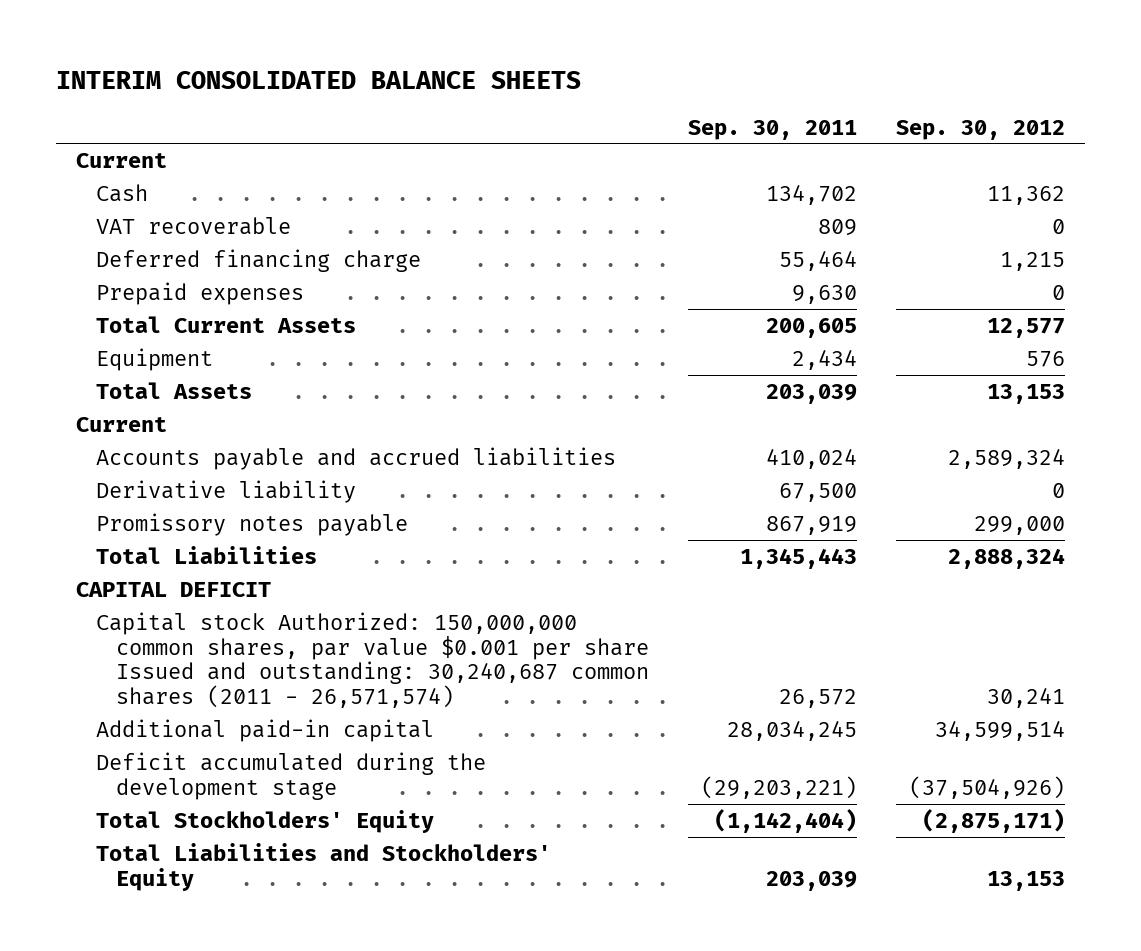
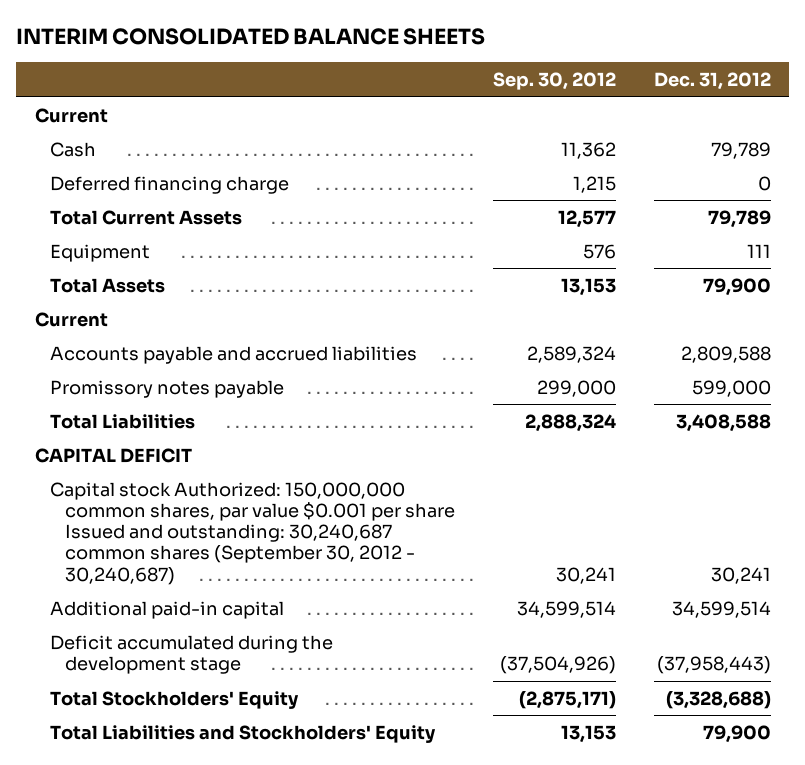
[688,119,858,140] Sep. 30, 2011 -> none
none -> [653,72,771,91] Dec. 31, 2012
[95,216,291,235] VAT recoverable -> none
[95,281,304,305] Prepaid expenses -> none
[95,479,356,503] Derivative liability -> none
[95,611,650,709] Capital stock Authorized: 150,000,000 common shares, par value $0.001 per share Issued and outstanding: 30,240,687 common shares (2011 - 26,571,574) -> [50,481,456,585] Capital stock Authorized: 150,000,000 common shares, par value $0.001 per share Issued and outstanding: 30,240,687 common shares (September 30, 2012 - 30,240,687)

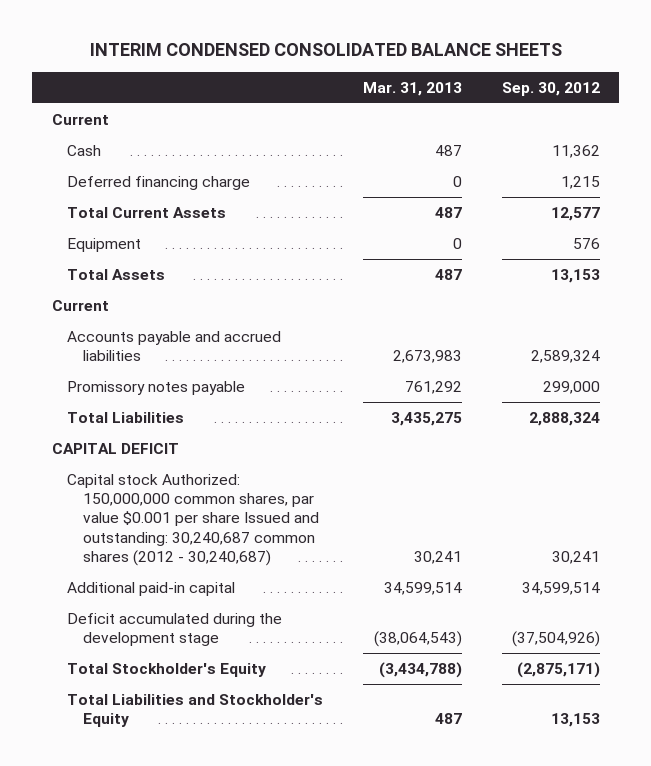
[15,28,485,46] INTERIM CONSOLIDATED BALANCE SHEETS -> [89,43,562,57] INTERIM CONDENSED CONSOLIDATED BALANCE SHEETS
[653,72,771,91] Dec. 31, 2012 -> none
none -> [362,81,462,96] Mar. 31, 2013
[50,481,456,585] Capital stock Authorized: 150,000,000 common shares, par value $0.001 per share Issued and outstanding: 30,240,687 common shares (September 30, 2012 - 30,240,687) -> [67,474,319,566] Capital stock Authorized: 150,000,000 common shares, par value $0.001 per share Issued and outstanding: 30,240,687 common shares (2012 - 30,240,687)
[50,690,300,709] Total Stockholders' Equity -> [67,663,267,678] Total Stockholder's Equity
[50,724,437,743] Total Liabilities and Stockholders' Equity -> [67,694,324,728] Total Liabilities and Stockholder's Equity

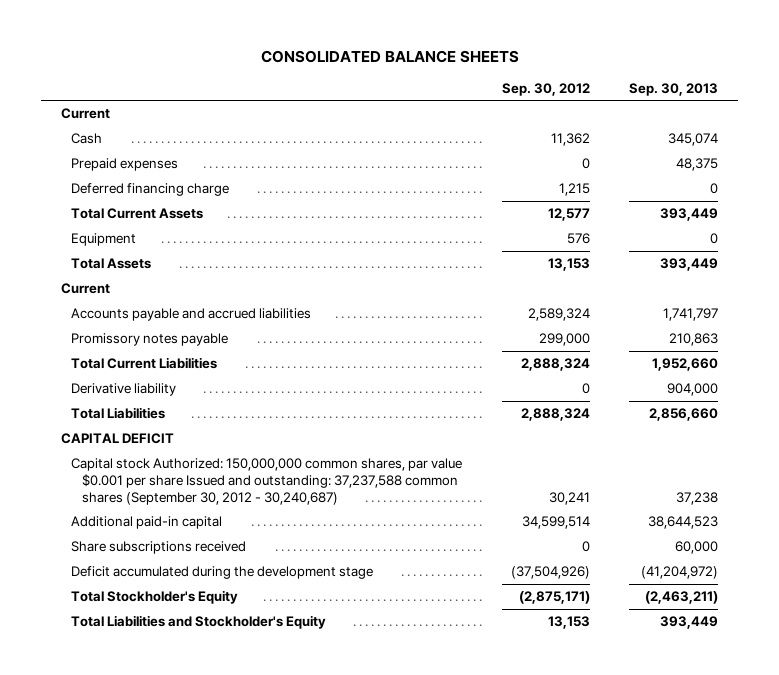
[89,43,562,57] INTERIM CONDENSED CONSOLIDATED BALANCE SHEETS -> [260,49,519,63] CONSOLIDATED BALANCE SHEETS
[362,81,462,96] Mar. 31, 2013 -> none
none -> [629,82,719,96] Sep. 30, 2013
none -> [71,158,179,172] Prepaid expenses
none -> [71,357,218,370] Total Current Liabilities
none -> [71,383,177,397] Derivative liability
[67,474,319,566] Capital stock Authorized: 150,000,000 common shares, par value $0.001 per share Issued and outstanding: 30,240,687 common shares (2012 - 30,240,687) -> [71,458,463,505] Capital stock Authorized: 150,000,000 common shares, par value $0.001 per share Issued and outstanding: 37,237,588 common shares (September 30, 2012 - 30,240,687)
none -> [71,541,247,555] Share subscriptions received

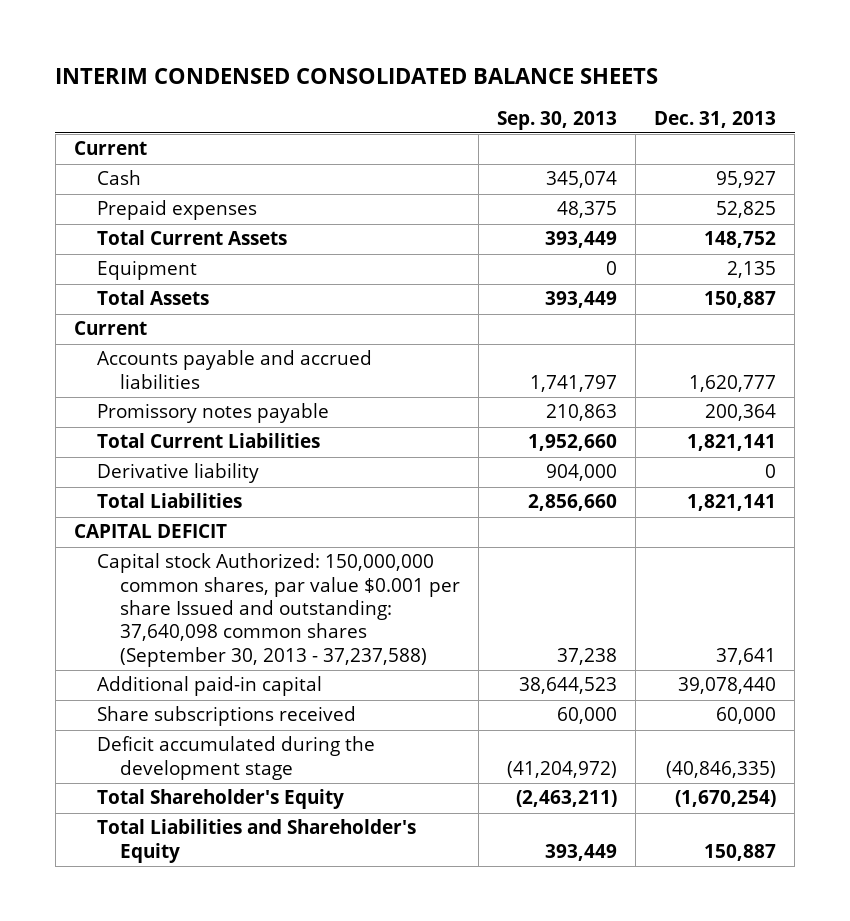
[260,49,519,63] CONSOLIDATED BALANCE SHEETS -> [55,68,659,85] INTERIM CONDENSED CONSOLIDATED BALANCE SHEETS
[501,82,590,96] Sep. 30, 2012 -> none
none -> [654,110,777,128] Dec. 31, 2013
[71,183,230,197] Deferred financing charge -> none
[71,458,463,505] Capital stock Authorized: 150,000,000 common shares, par value $0.001 per share Issued and outstanding: 37,237,588 common shares (September 30, 2012 - 30,240,687) -> [96,553,460,667] Capital stock Authorized: 150,000,000 common shares, par value $0.001 per share Issued and outstanding: 37,640,098 common shares (September 30, 2013 - 37,237,588)
[71,590,239,605] Total Stockholder's Equity -> [96,789,344,810] Total Shareholder's Equity
[71,615,327,630] Total Liabilities and Stockholder's Equity -> [96,819,416,863] Total Liabilities and Shareholder's Equity

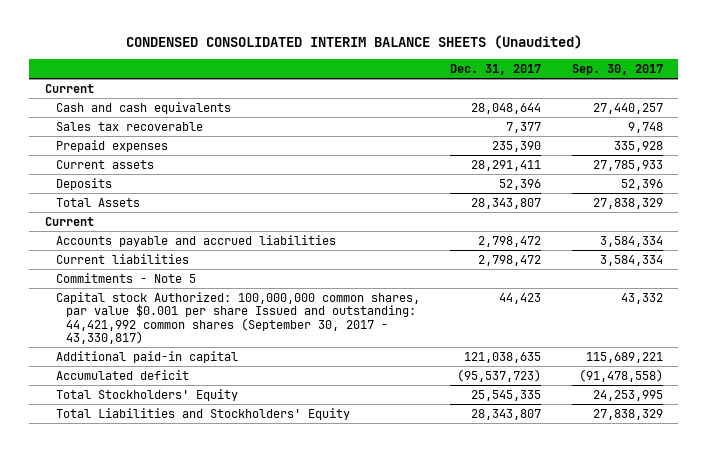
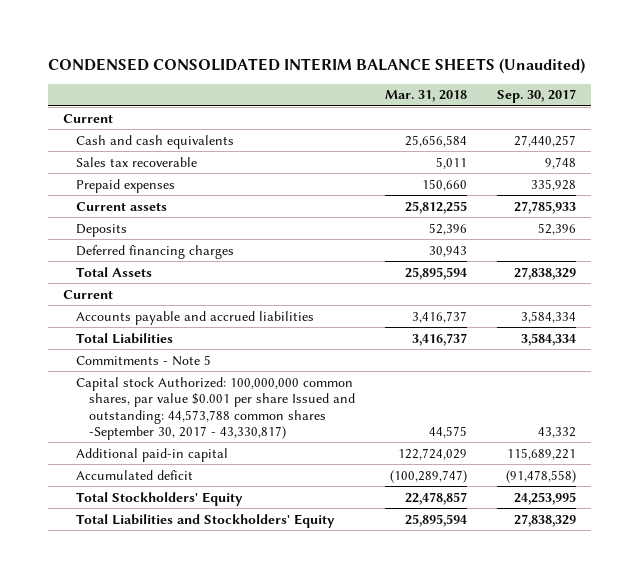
[450,63,542,75] Dec. 31, 2017 -> none
none -> [385,90,468,103] Mar. 31, 2018
none -> [76,244,235,259] Deferred financing charges
[55,253,189,264] Current liabilities -> [76,332,174,344] Total Liabilities
[55,291,420,344] Capital stock Authorized: 100,000,000 common shares, par value $0.001 per share Issued and outstanding: 44,421,992 common shares (September 30, 2017 - 43,330,817) -> [76,376,356,441] Capital stock Authorized: 100,000,000 common shares, par value $0.001 per share Issued and outstanding: 44,573,788 common shares -September 30, 2017 - 43,330,817)

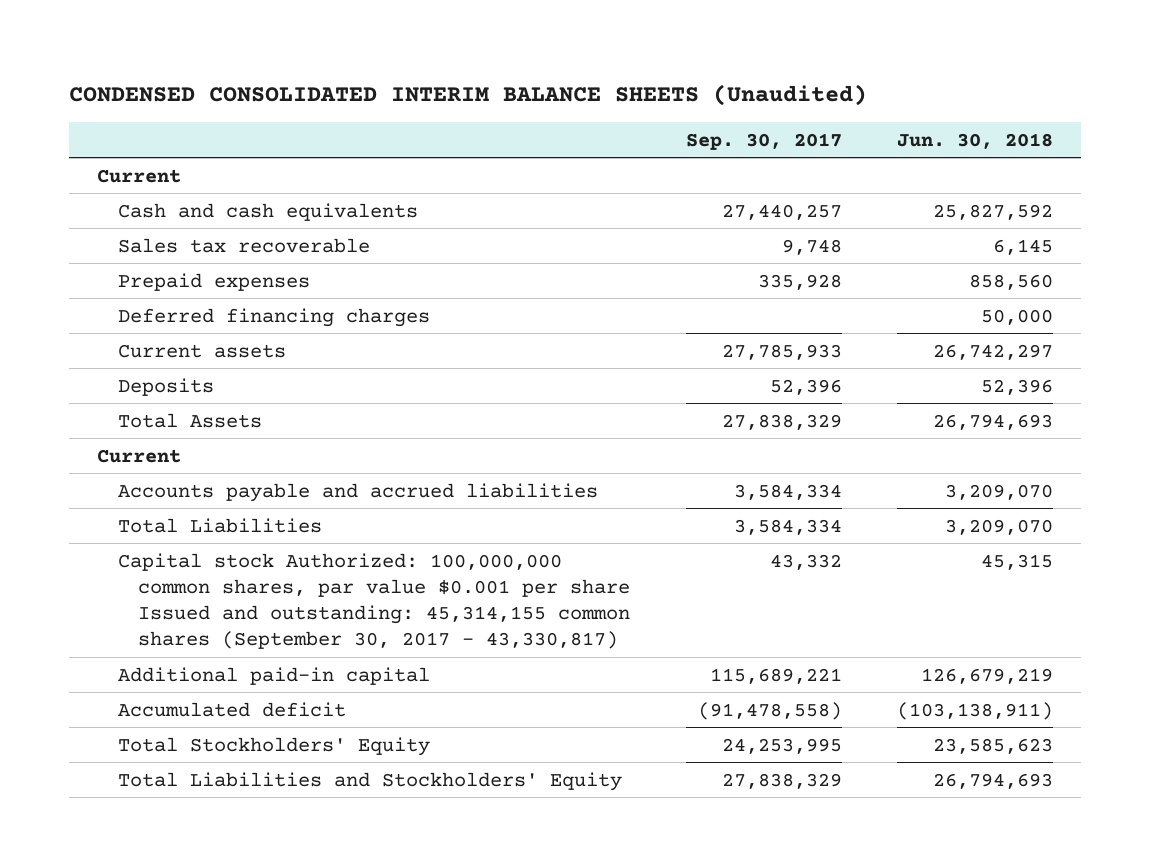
[385,90,468,103] Mar. 31, 2018 -> none
none -> [897,132,1054,149] Jun. 30, 2018
[76,244,235,259] Deferred financing charges -> [117,307,430,327] Deferred financing charges
[76,354,212,366] Commitments - Note 5 -> none
[76,376,356,441] Capital stock Authorized: 100,000,000 common shares, par value $0.001 per share Issued and outstanding: 44,573,788 common shares -September 30, 2017 - 43,330,817) -> [117,552,630,650] Capital stock Authorized: 100,000,000 common shares, par value $0.001 per share Issued and outstanding: 45,314,155 common shares (September 30, 2017 - 43,330,817)

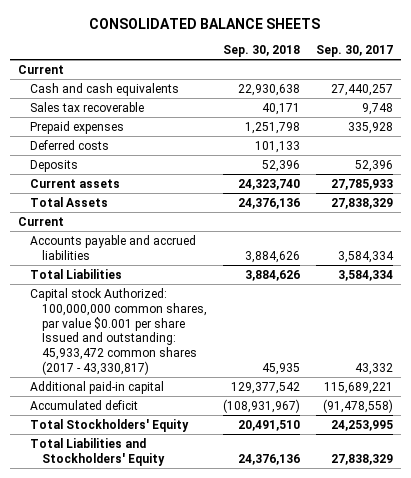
[69,84,868,107] CONDENSED CONSOLIDATED INTERIM BALANCE SHEETS (Unaudited) -> [89,17,321,29] CONSOLIDATED BALANCE SHEETS
[897,132,1054,149] Jun. 30, 2018 -> none
none -> [222,45,300,58] Sep. 30, 2018
[117,307,430,327] Deferred financing charges -> [29,139,109,150] Deferred costs
[117,343,286,358] Current assets -> [29,178,120,188] Current assets
[117,552,630,650] Capital stock Authorized: 100,000,000 common shares, par value $0.001 per share Issued and outstanding: 45,314,155 common shares (September 30, 2017 - 43,330,817) -> [29,287,207,376] Capital stock Authorized: 100,000,000 common shares, par value $0.001 per share Issued and outstanding: 45,933,472 common shares (2017 - 43,330,817)

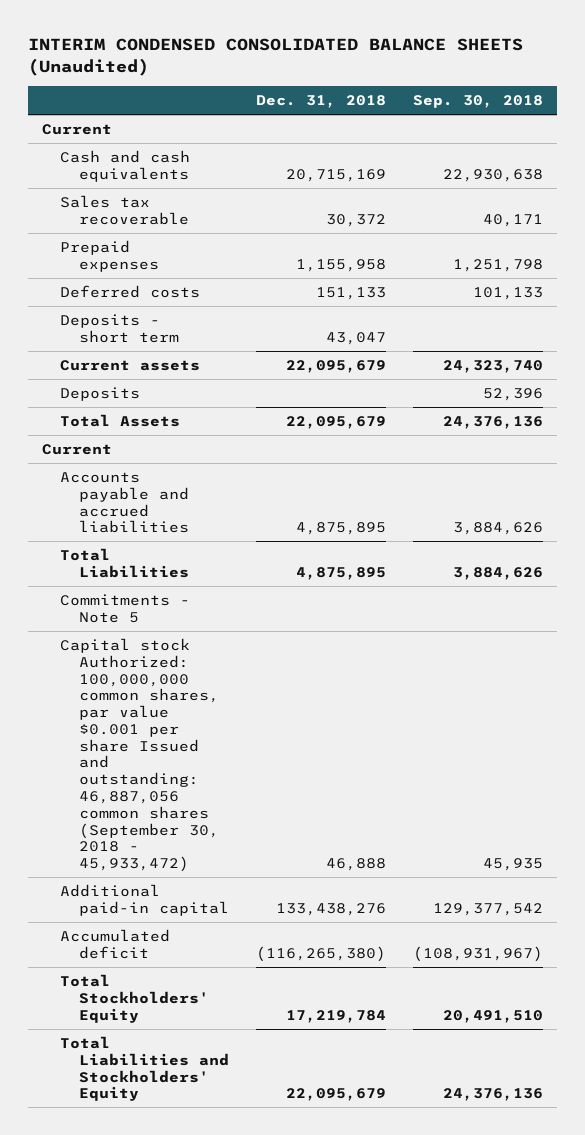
[89,17,321,29] CONSOLIDATED BALANCE SHEETS -> [28,38,524,76] INTERIM CONDENSED CONSOLIDATED BALANCE SHEETS (Unaudited)
[315,45,393,58] Sep. 30, 2017 -> none
none -> [255,95,386,109] Dec. 31, 2018
none -> [60,313,179,343] Deposits - short term
[29,159,78,172] Deposits -> [60,386,141,401] Deposits
none -> [60,593,191,623] Commitments - Note 5
[29,287,207,376] Capital stock Authorized: 100,000,000 common shares, par value $0.001 per share Issued and outstanding: 45,933,472 common shares (2017 - 43,330,817) -> [60,637,219,873] Capital stock Authorized: 100,000,000 common shares, par value $0.001 per share Issued and outstanding: 46,887,056 common shares (September 30, 2018 - 45,933,472)

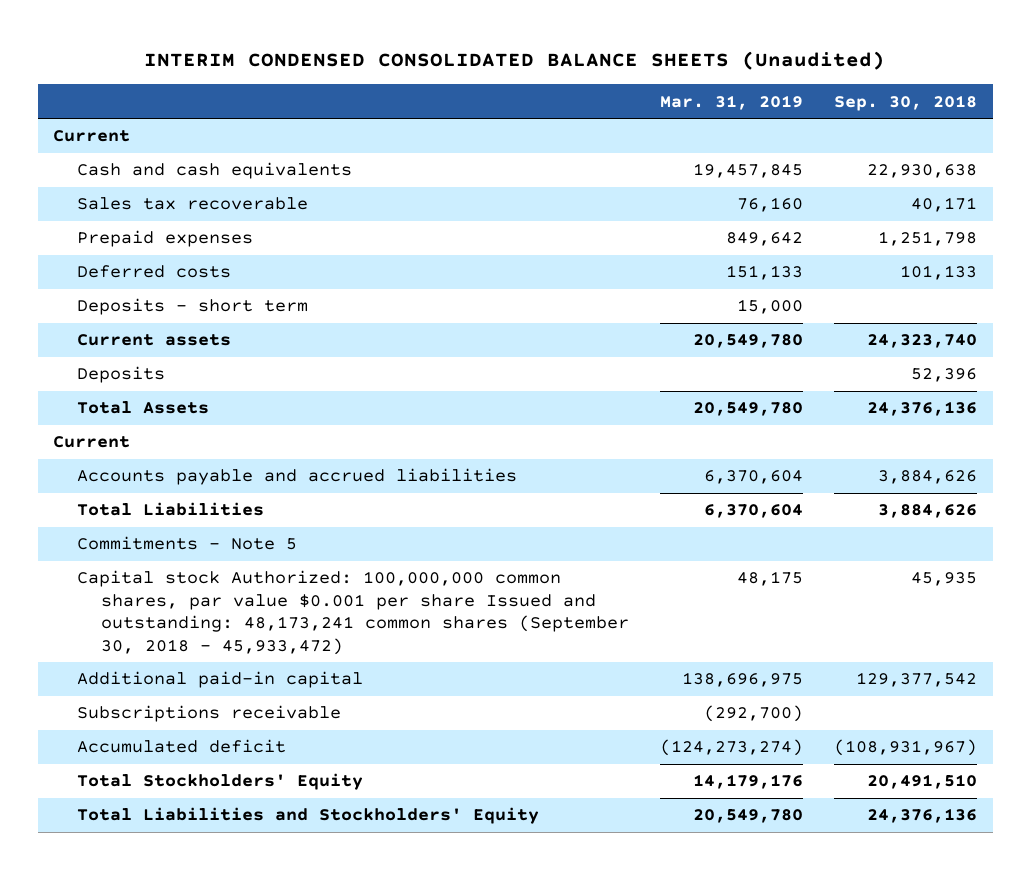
[255,95,386,109] Dec. 31, 2018 -> none
none -> [659,94,803,110] Mar. 31, 2019
[60,637,219,873] Capital stock Authorized: 100,000,000 common shares, par value $0.001 per share Issued and outstanding: 46,887,056 common shares (September 30, 2018 - 45,933,472) -> [76,570,629,655] Capital stock Authorized: 100,000,000 common shares, par value $0.001 per share Issued and outstanding: 48,173,241 common shares (September 30, 2018 - 45,933,472)
none -> [76,705,341,723] Subscriptions receivable

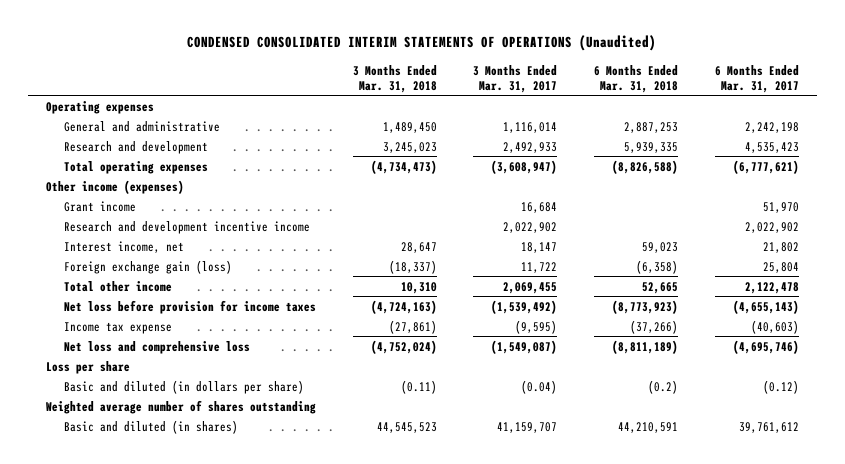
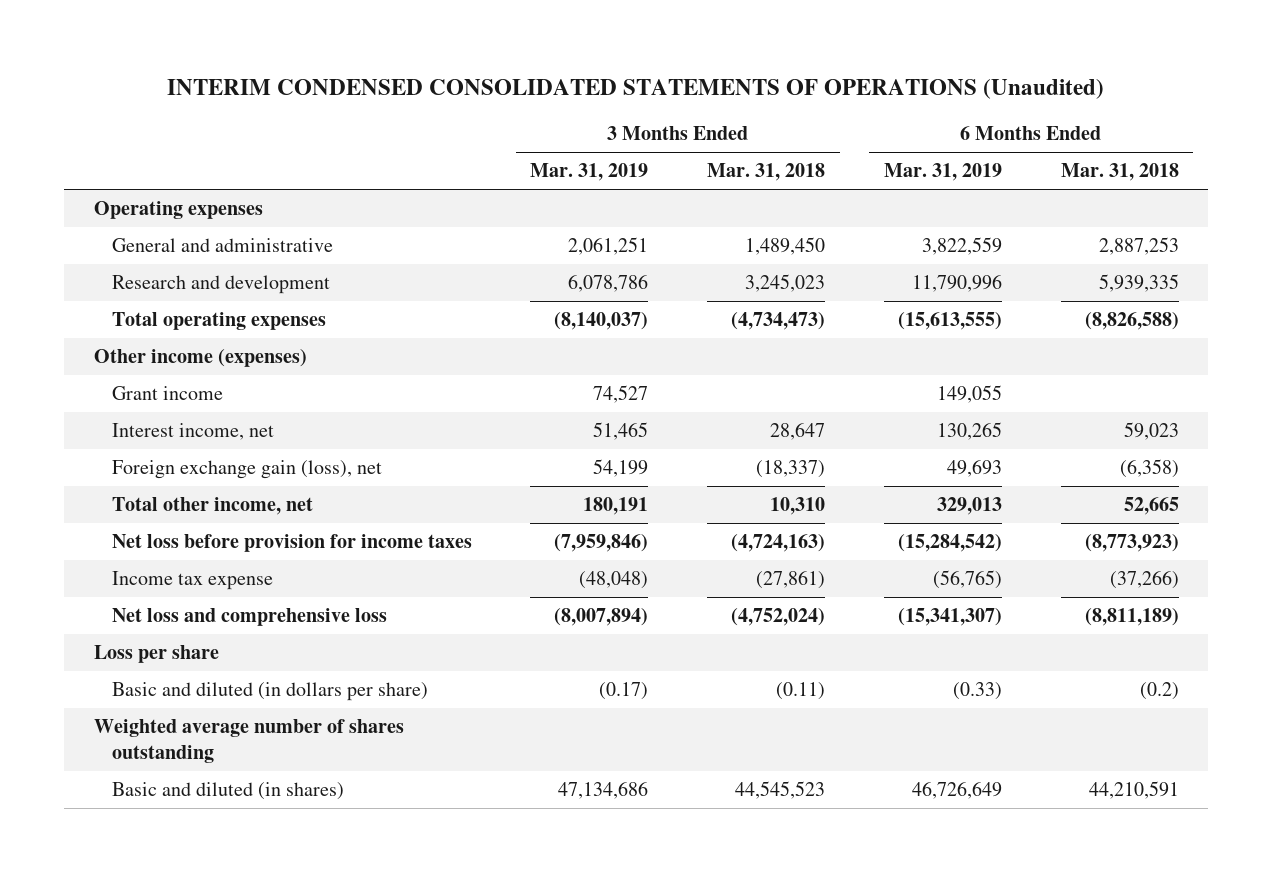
[187,35,657,52] CONDENSED CONSOLIDATED INTERIM STATEMENTS OF OPERATIONS (Unaudited) -> [167,79,1105,100] INTERIM CONDENSED CONSOLIDATED STATEMENTS OF OPERATIONS (Unaudited)
[473,64,558,93] 3 Months Ended Mar. 31, 2017 -> none
[714,64,799,93] 6 Months Ended Mar. 31, 2017 -> none
none -> [530,163,649,182] Mar. 31, 2019
none -> [883,163,1002,182] Mar. 31, 2019
[63,220,310,234] Research and development incentive income -> none
[63,259,232,274] Foreign exchange gain (loss) -> [111,460,382,480] Foreign exchange gain (loss), net
[63,280,172,292] Total other income -> [111,497,313,516] Total other income, net

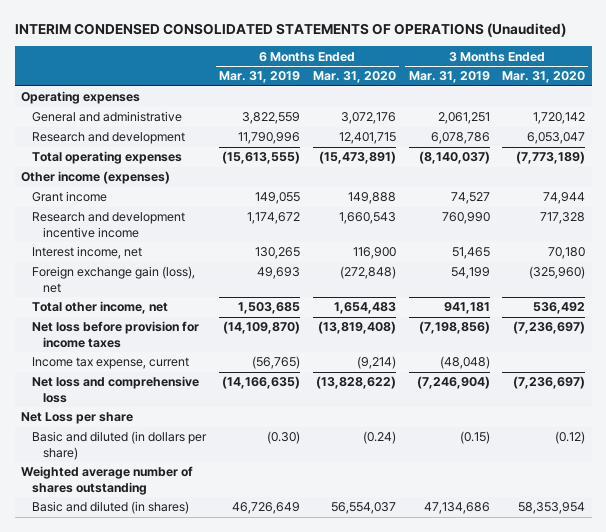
[707,163,826,182] Mar. 31, 2018 -> none
[1060,163,1179,182] Mar. 31, 2018 -> none
none -> [312,71,396,84] Mar. 31, 2020
none -> [502,71,586,84] Mar. 31, 2020
none -> [32,212,186,238] Research and development incentive income
[583,497,649,516] 180,191 -> [443,302,490,315] 941,181
[936,497,1002,516] 329,013 -> [237,302,300,315] 1,503,685
[554,534,649,553] (7,959,846) -> [418,321,490,335] (7,198,856)
[897,534,1002,553] (15,284,542) -> [222,321,300,335] (14,109,870)
[111,571,273,591] Income tax expense -> [32,357,190,370] Income tax expense, current
[554,608,649,627] (8,007,894) -> [416,376,490,390] (7,246,904)
[897,608,1002,627] (15,341,307) -> [221,376,300,390] (14,166,635)
[93,645,219,664] Loss per share -> [21,412,134,425] Net Loss per share
[599,682,649,701] (0.17) -> [459,431,490,445] (0.15)
[952,682,1002,701] (0.33) -> [266,431,300,445] (0.30)

